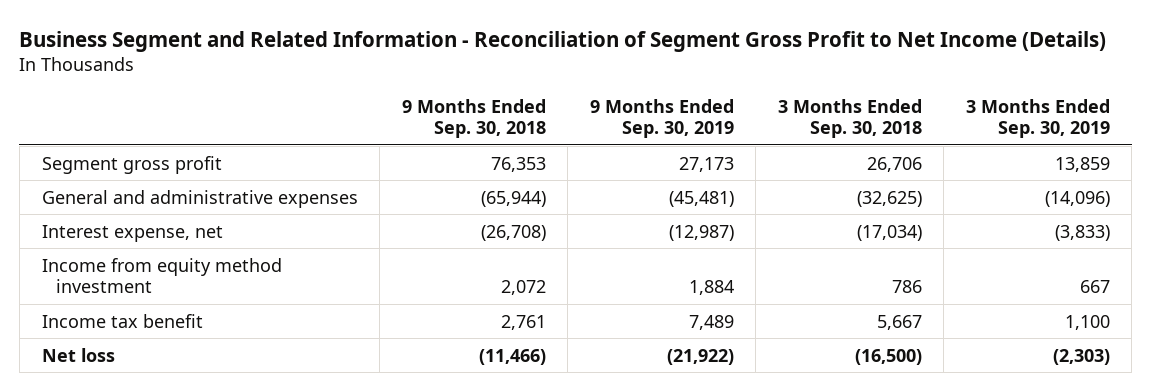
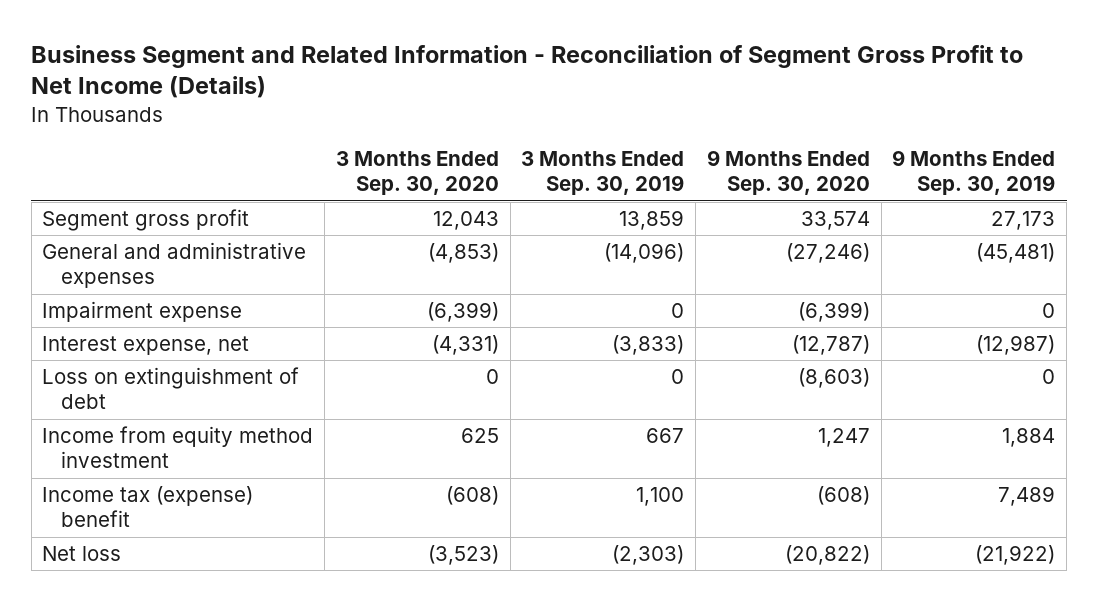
[401,98,546,138] 9 Months Ended Sep. 30, 2018 -> none
[777,98,922,138] 3 Months Ended Sep. 30, 2018 -> none
none -> [335,151,499,196] 3 Months Ended Sep. 30, 2020
none -> [706,150,870,196] 9 Months Ended Sep. 30, 2020
none -> [42,300,243,322] Impairment expense
none -> [42,366,300,410] Loss on extinguishment of debt
[41,313,203,328] Income tax benefit -> [42,485,254,528] Income tax (expense) benefit

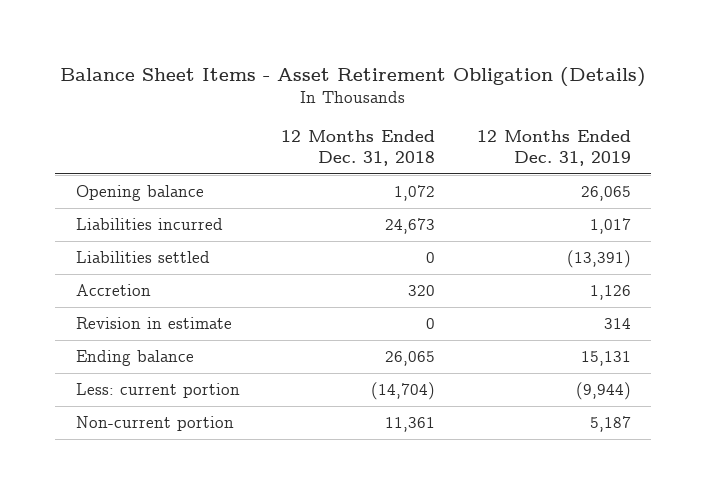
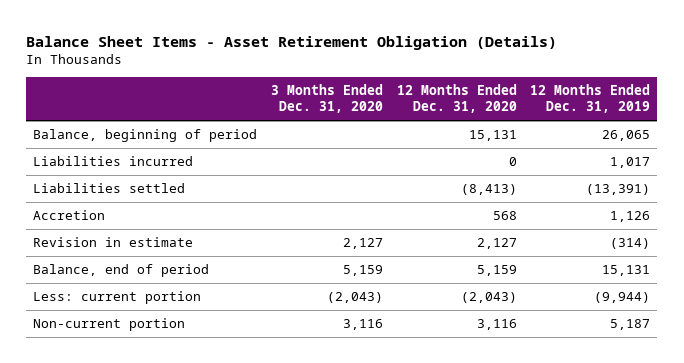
[281,129,436,166] 12 Months Ended Dec. 31, 2018 -> none
none -> [270,83,383,114] 3 Months Ended Dec. 31, 2020
none -> [396,83,517,114] 12 Months Ended Dec. 31, 2020
[76,185,205,202] Opening balance -> [33,128,258,142] Balance, beginning of period
[603,318,631,330] 314 -> [610,237,651,249] (314)
[76,350,195,367] Ending balance -> [33,263,210,277] Balance, end of period

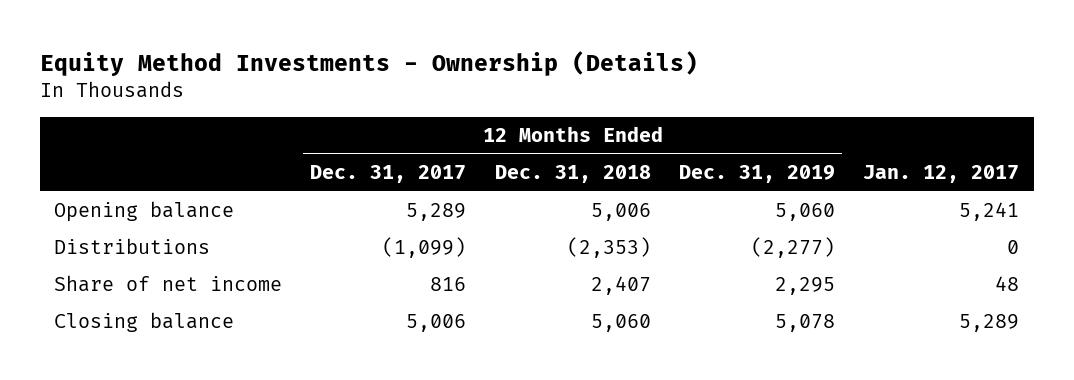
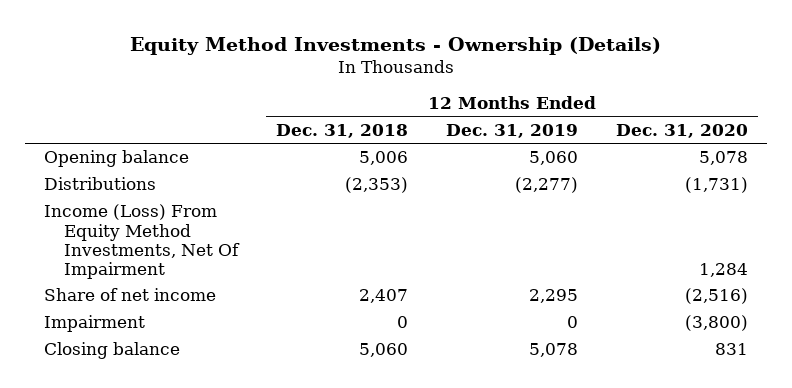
[310,165,467,184] Dec. 31, 2017 -> none
[863,165,1020,184] Jan. 12, 2017 -> none
none -> [616,123,749,138] Dec. 31, 2020
none -> [44,204,240,279] Income (Loss) From Equity Method Investments, Net Of Impairment
none -> [44,315,146,333] Impairment

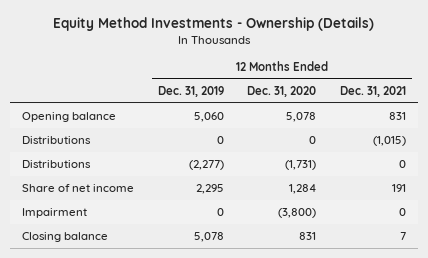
[275,123,408,138] Dec. 31, 2018 -> none
none -> [340,85,407,97] Dec. 31, 2021
none -> [21,135,91,144] Distributions
[44,204,240,279] Income (Loss) From Equity Method Investments, Net Of Impairment -> none
[685,288,749,305] (2,516) -> [289,183,317,194] 1,284

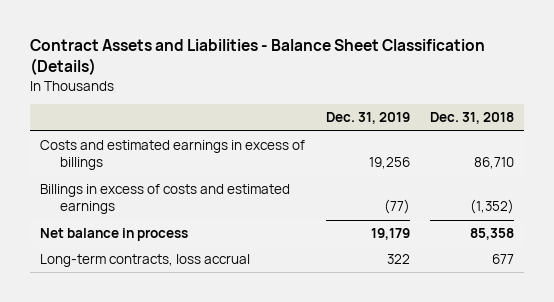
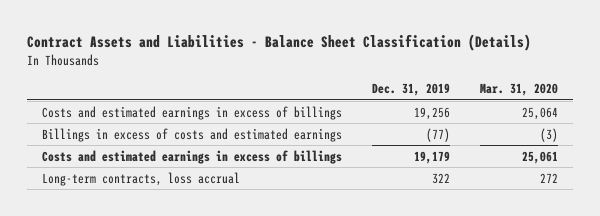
[429,112,514,125] Dec. 31, 2018 -> none
none -> [479,83,558,97] Mar. 31, 2020
[40,228,189,242] Net balance in process -> [42,149,343,164] Costs and estimated earnings in excess of billings

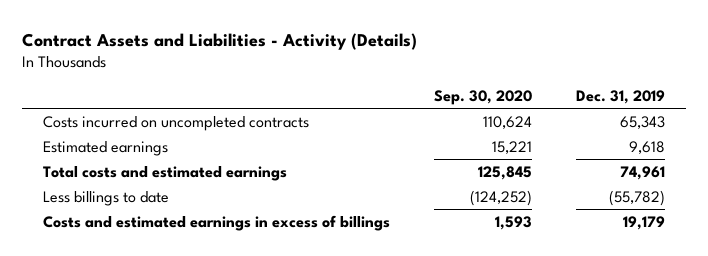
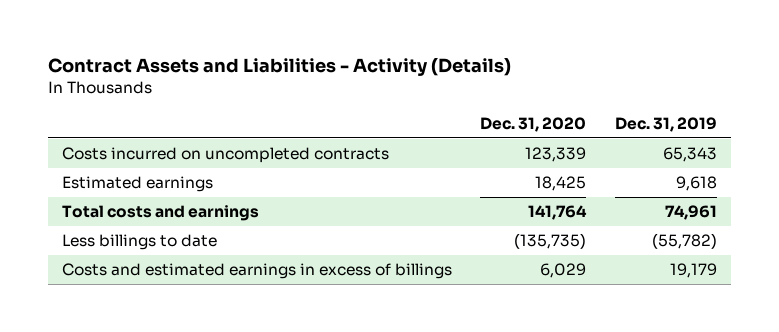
[433,89,532,105] Sep. 30, 2020 -> none
none -> [480,117,587,133] Dec. 31, 2020
[43,165,288,181] Total costs and estimated earnings -> [62,205,260,222] Total costs and earnings

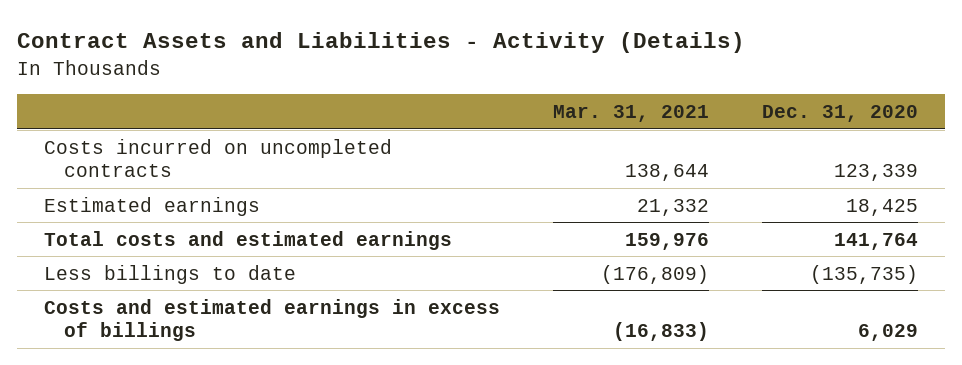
[614,117,717,133] Dec. 31, 2019 -> none
none -> [552,105,709,123] Mar. 31, 2021
[62,205,260,222] Total costs and earnings -> [43,230,452,250] Total costs and estimated earnings

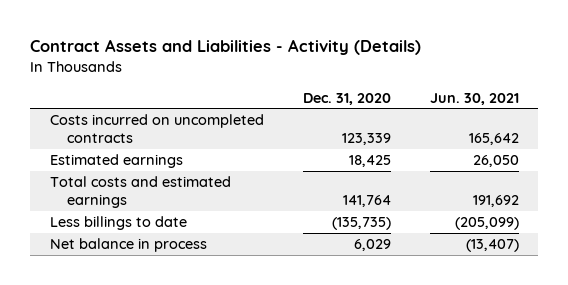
[552,105,709,123] Mar. 31, 2021 -> none
none -> [429,92,519,105] Jun. 30, 2021
[43,298,500,342] Costs and estimated earnings in excess of billings -> [49,238,207,253] Net balance in process

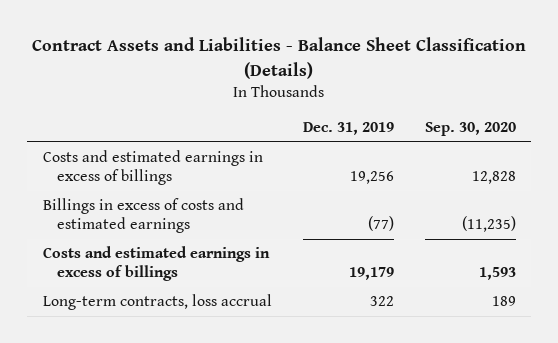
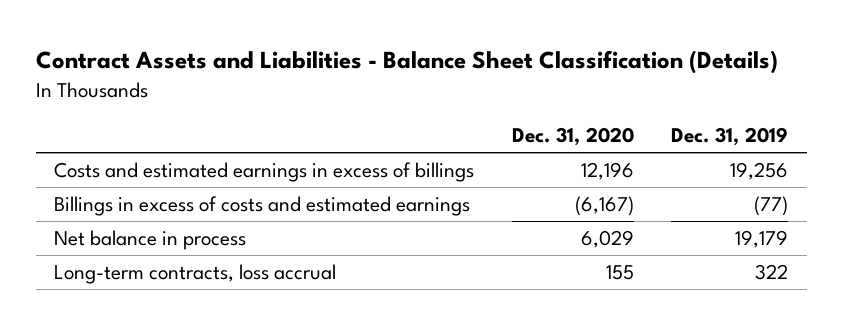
[424,121,516,136] Sep. 30, 2020 -> none
none -> [511,127,634,147] Dec. 31, 2020
[42,246,270,282] Costs and estimated earnings in excess of billings -> [54,230,247,251] Net balance in process

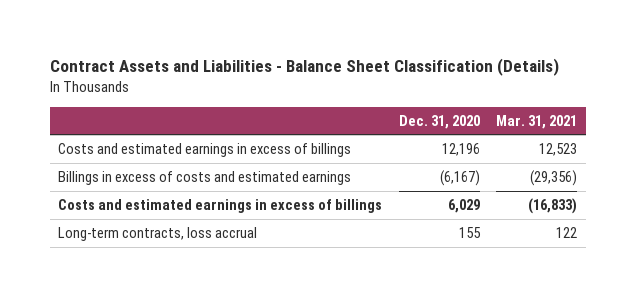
[671,127,789,147] Dec. 31, 2019 -> none
none -> [496,114,578,129] Mar. 31, 2021
[54,230,247,251] Net balance in process -> [58,199,383,214] Costs and estimated earnings in excess of billings

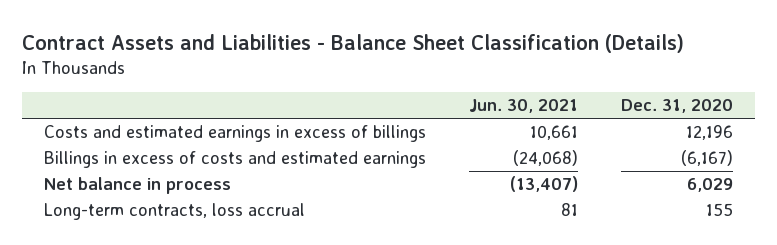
[496,114,578,129] Mar. 31, 2021 -> none
none -> [468,99,578,114] Jun. 30, 2021
[58,199,383,214] Costs and estimated earnings in excess of billings -> [43,177,231,195] Net balance in process

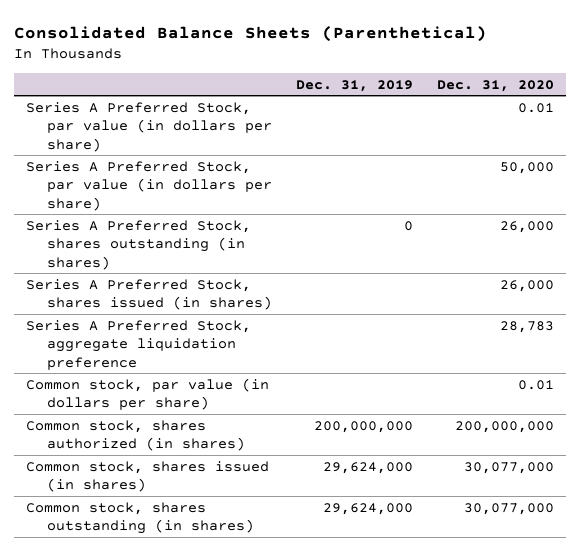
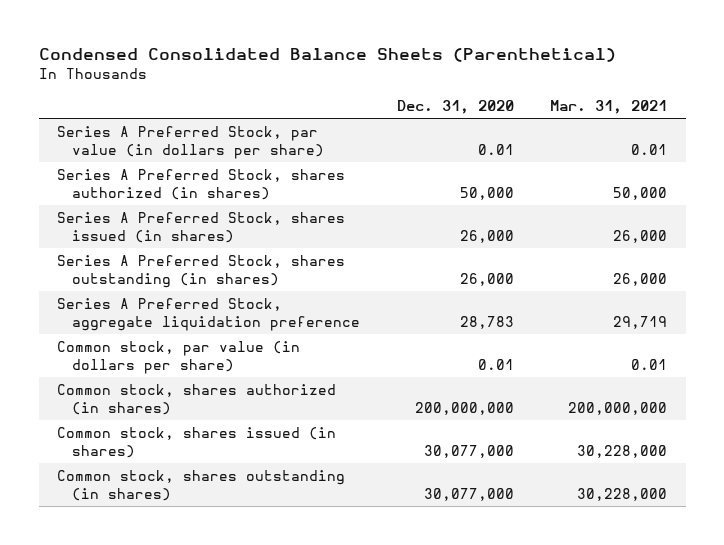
[14,25,488,42] Consolidated Balance Sheets (Parenthetical) -> [38,48,616,63] Condensed Consolidated Balance Sheets (Parenthetical)
[295,79,413,92] Dec. 31, 2019 -> none
none -> [550,99,668,114] Mar. 31, 2021
[25,160,272,211] Series A Preferred Stock, par value (in dollars per share) -> [56,168,345,200] Series A Preferred Stock, shares authorized (in shares)
[25,219,251,270] Series A Preferred Stock, shares outstanding (in shares) -> [56,254,345,288] Series A Preferred Stock, shares outstanding (in shares)

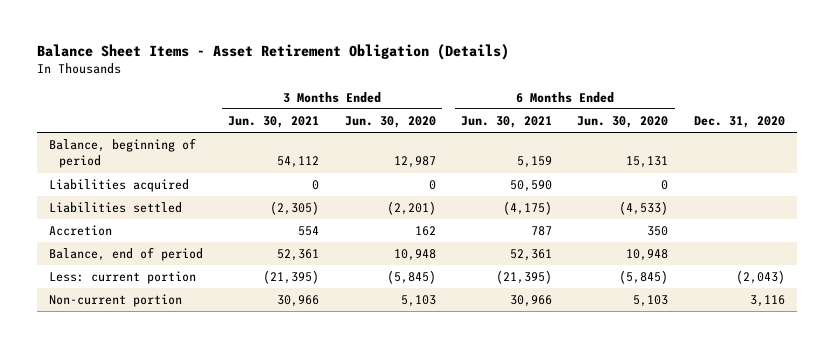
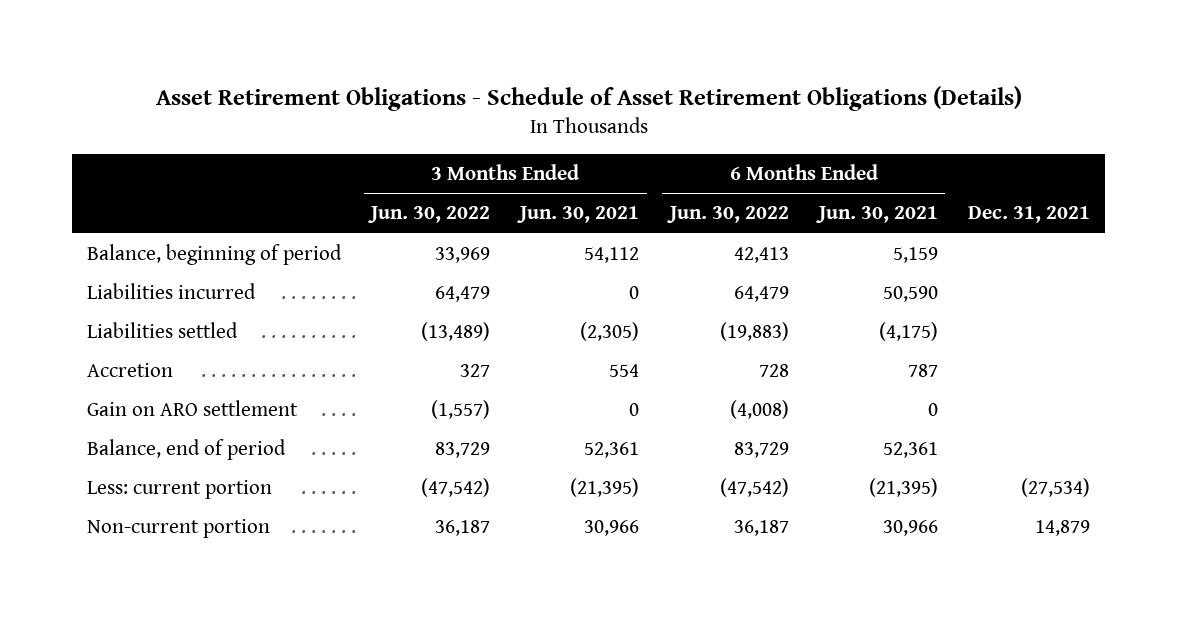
[36,44,509,61] Balance Sheet Items - Asset Retirement Obligation (Details) -> [155,85,1022,111] Asset Retirement Obligations - Schedule of Asset Retirement Obligations (Details)
[344,115,436,128] Jun. 30, 2020 -> none
[577,115,669,128] Jun. 30, 2020 -> none
[693,115,785,128] Dec. 31, 2020 -> none
none -> [368,206,491,224] Jun. 30, 2022
none -> [666,206,789,224] Jun. 30, 2022
none -> [967,206,1090,224] Dec. 31, 2021
[49,178,190,192] Liabilities acquired -> [87,283,257,300] Liabilities incurred
none -> [87,400,299,417] Gain on ARO settlement

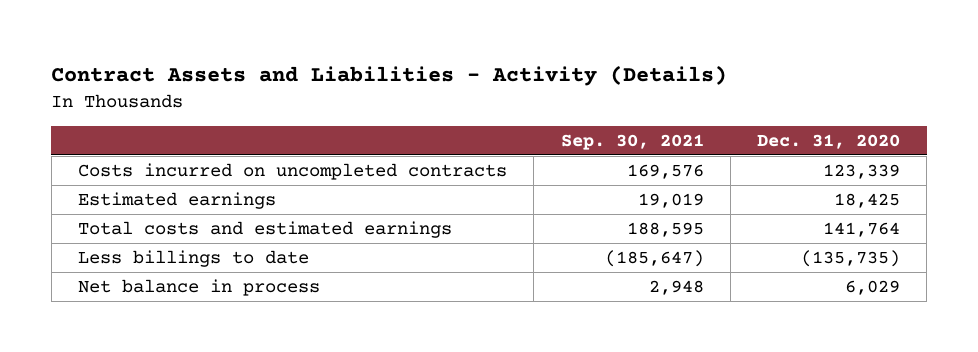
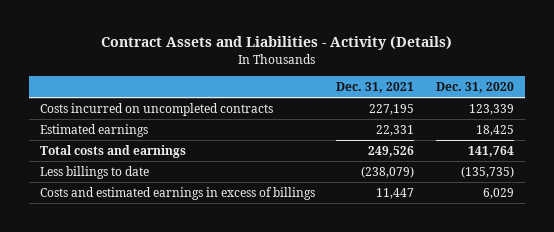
[560,133,704,150] Sep. 30, 2021 -> none
none -> [336,81,415,93] Dec. 31, 2021
[78,220,453,238] Total costs and estimated earnings -> [39,145,186,159] Total costs and earnings
[78,278,321,296] Net balance in process -> [39,187,315,201] Costs and estimated earnings in excess of billings

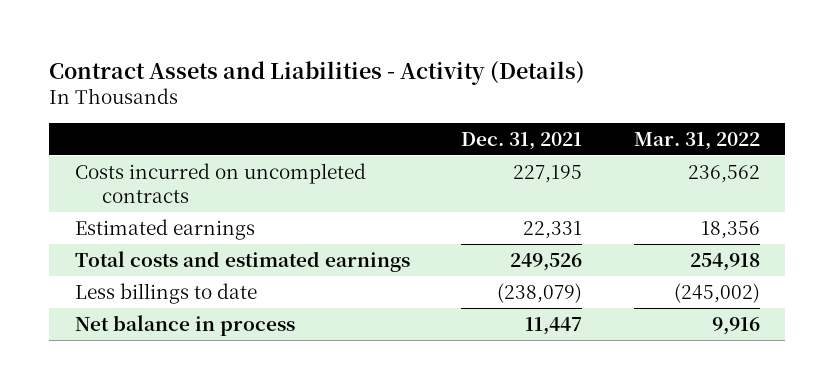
[436,81,515,93] Dec. 31, 2020 -> none
none -> [633,131,760,150] Mar. 31, 2022
[39,145,186,159] Total costs and earnings -> [75,250,411,272] Total costs and estimated earnings
[39,187,315,201] Costs and estimated earnings in excess of billings -> [75,314,296,336] Net balance in process

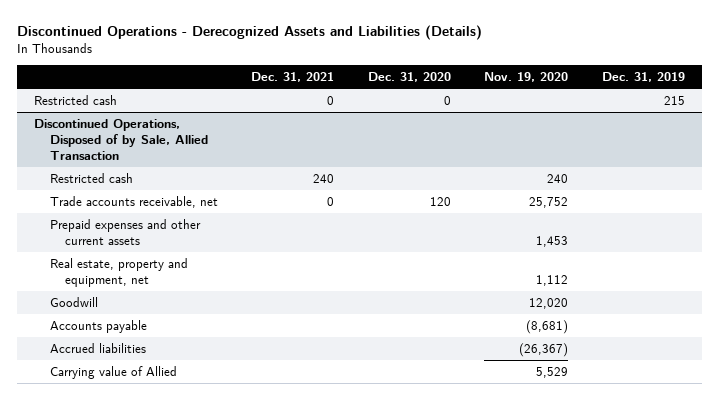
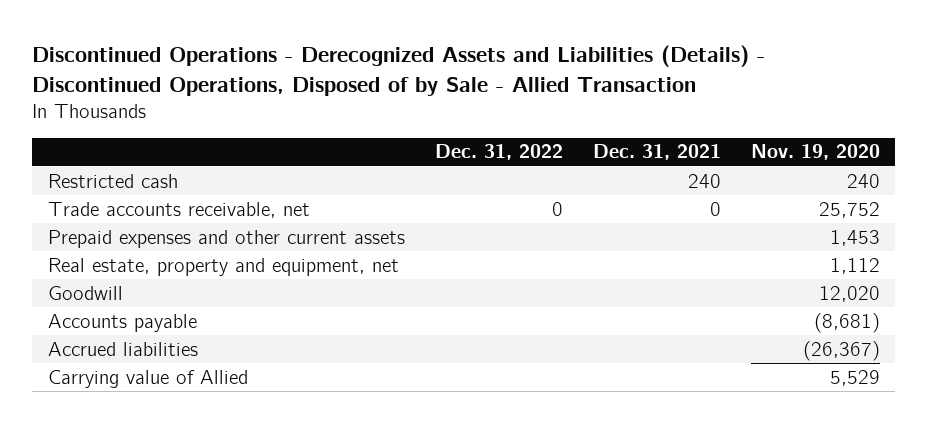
[17,25,483,41] Discontinued Operations - Derecognized Assets and Liabilities (Details) -> [32,45,766,97] Discontinued Operations - Derecognized Assets and Liabilities (Details) - Discontinued Operations, Disposed of by Sale - Allied Transaction
[367,71,451,82] Dec. 31, 2020 -> none
[601,71,685,82] Dec. 31, 2019 -> none
none -> [434,144,563,161] Dec. 31, 2022
[33,94,117,105] Restricted cash -> none
[33,118,208,160] Discontinued Operations, Disposed of by Sale, Allied Transaction -> none

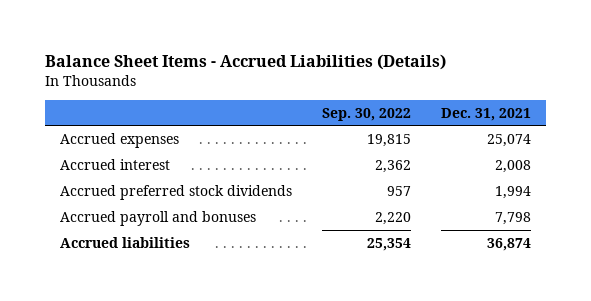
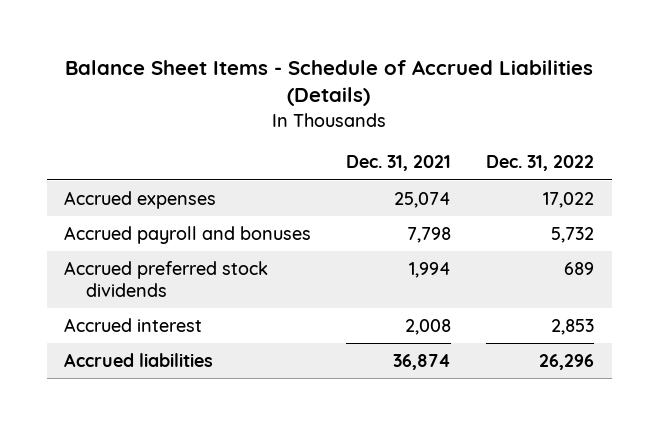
[45,53,447,70] Balance Sheet Items - Accrued Liabilities (Details) -> [65,59,594,107] Balance Sheet Items - Schedule of Accrued Liabilities (Details)
[322,107,412,121] Sep. 30, 2022 -> none
none -> [486,155,595,172] Dec. 31, 2022
[60,184,293,200] Accrued preferred stock dividends -> [64,260,269,298] Accrued preferred stock dividends
[60,158,171,170] Accrued interest -> [64,317,203,332] Accrued interest

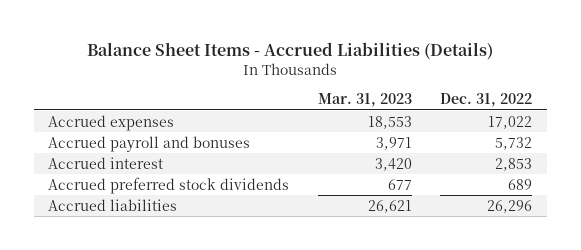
[65,59,594,107] Balance Sheet Items - Schedule of Accrued Liabilities (Details) -> [87,41,494,60] Balance Sheet Items - Accrued Liabilities (Details)
[346,155,452,172] Dec. 31, 2021 -> none
none -> [317,93,412,108] Mar. 31, 2023
[64,260,269,298] Accrued preferred stock dividends -> [48,176,290,194] Accrued preferred stock dividends

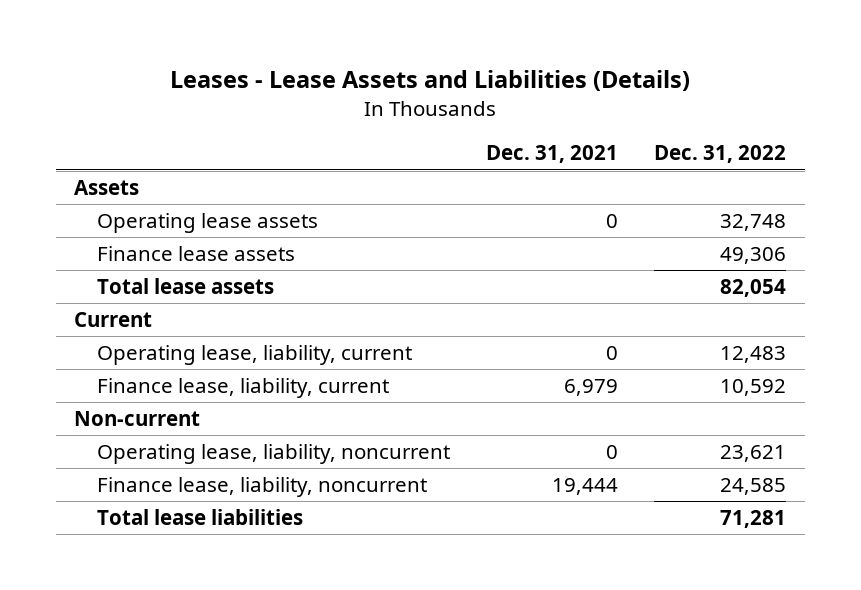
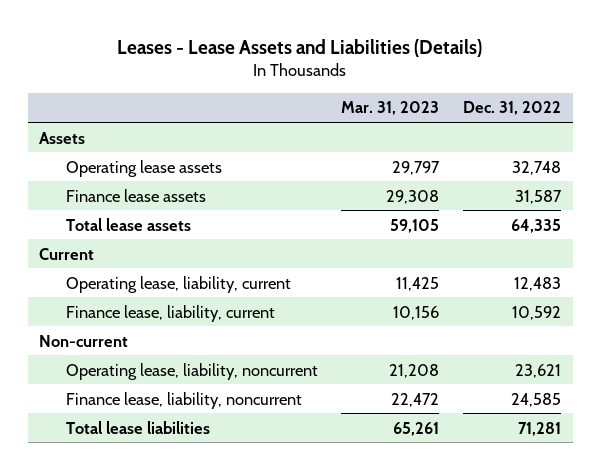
[486,145,619,164] Dec. 31, 2021 -> none
none -> [341,101,440,116] Mar. 31, 2023
[720,247,787,265] 49,306 -> [515,189,563,204] 31,587
[720,279,787,298] 82,054 -> [511,218,562,233] 64,335

